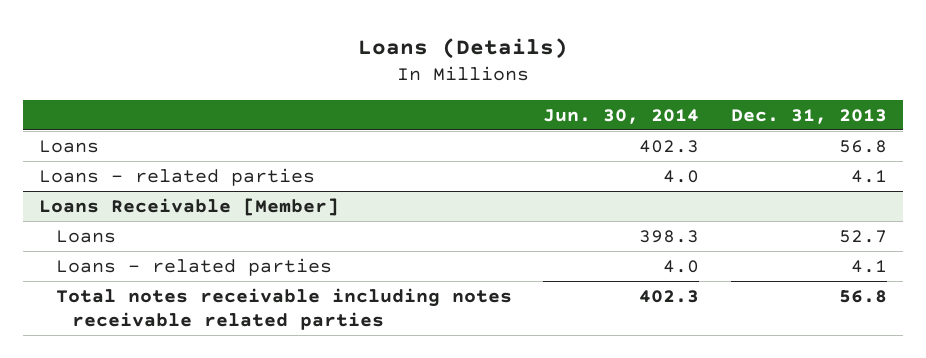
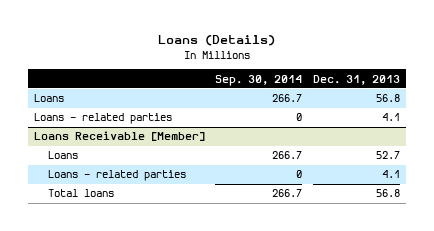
[543,108,700,124] Jun. 30, 2014 -> none
none -> [215,74,303,86] Sep. 30, 2014
[55,287,512,330] Total notes receivable including notes receivable related parties -> [47,189,114,198] Total loans

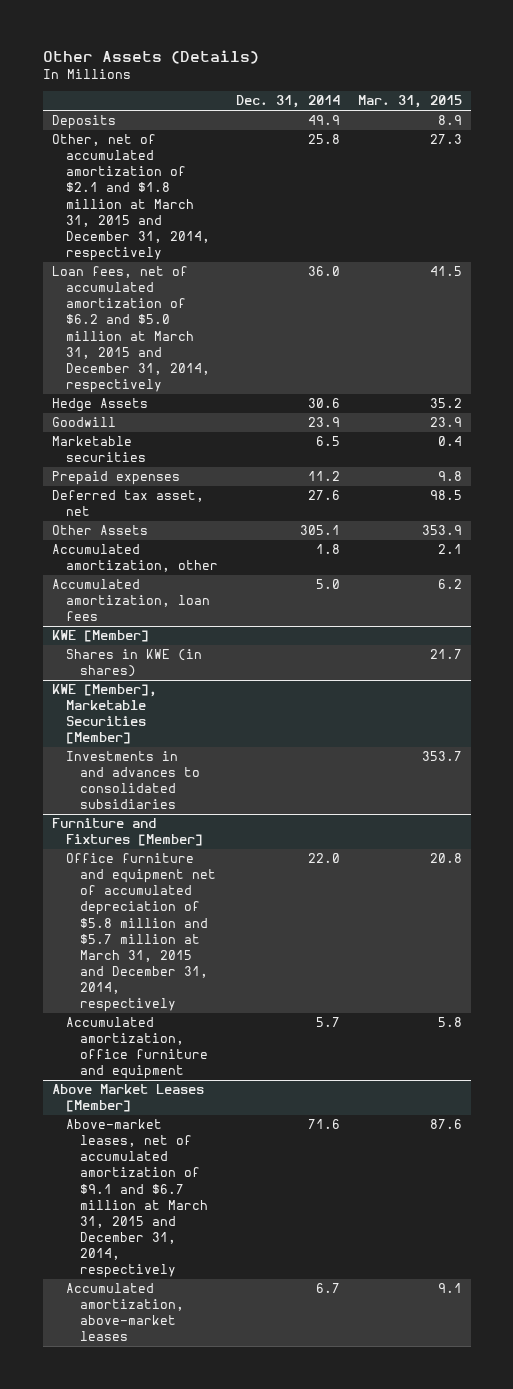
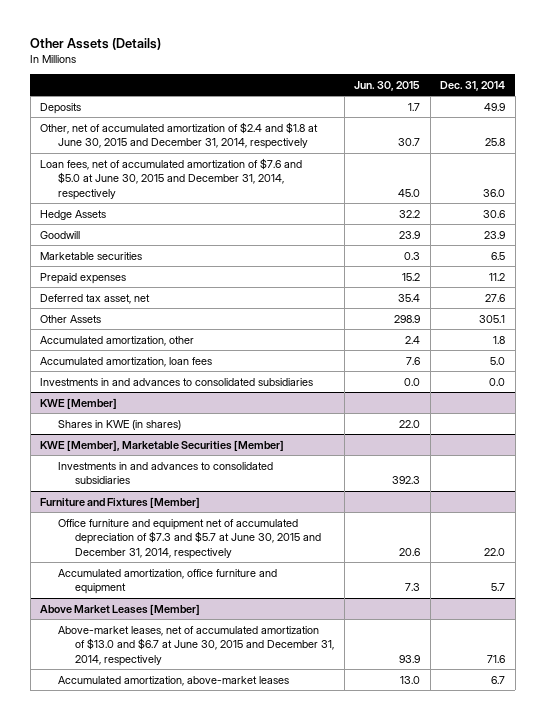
[357,95,462,109] Mar. 31, 2015 -> none
none -> [354,80,421,91] Jun. 30, 2015
[51,134,210,261] Other, net of accumulated amortization of $2.1 and $1.8 million at March 31, 2015 and December 31, 2014, respectively -> [40,121,319,150] Other, net of accumulated amortization of $2.4 and $1.8 at June 30, 2015 and December 31, 2014, respectively
[51,266,210,393] Loan fees, net of accumulated amortization of $6.2 and $5.0 million at March 31, 2015 and December 31, 2014, respectively -> [40,157,303,200] Loan fees, net of accumulated amortization of $7.6 and $5.0 at June 30, 2015 and December 31, 2014, respectively
none -> [40,377,314,386] Investments in and advances to consolidated subsidiaries
[65,853,217,1012] Office furniture and equipment net of accumulated depreciation of $5.8 million and $5.7 million at March 31, 2015 and December 31, 2014, respectively -> [57,518,322,559] Office furniture and equipment net of accumulated depreciation of $7.3 and $5.7 at June 30, 2015 and December 31, 2014, respectively
[65,1119,209,1278] Above-market leases, net of accumulated amortization of $9.1 and $6.7 million at March 31, 2015 and December 31, 2014, respectively -> [57,625,335,666] Above-market leases, net of accumulated amortization of $13.0 and $6.7 at June 30, 2015 and December 31, 2014, respectively

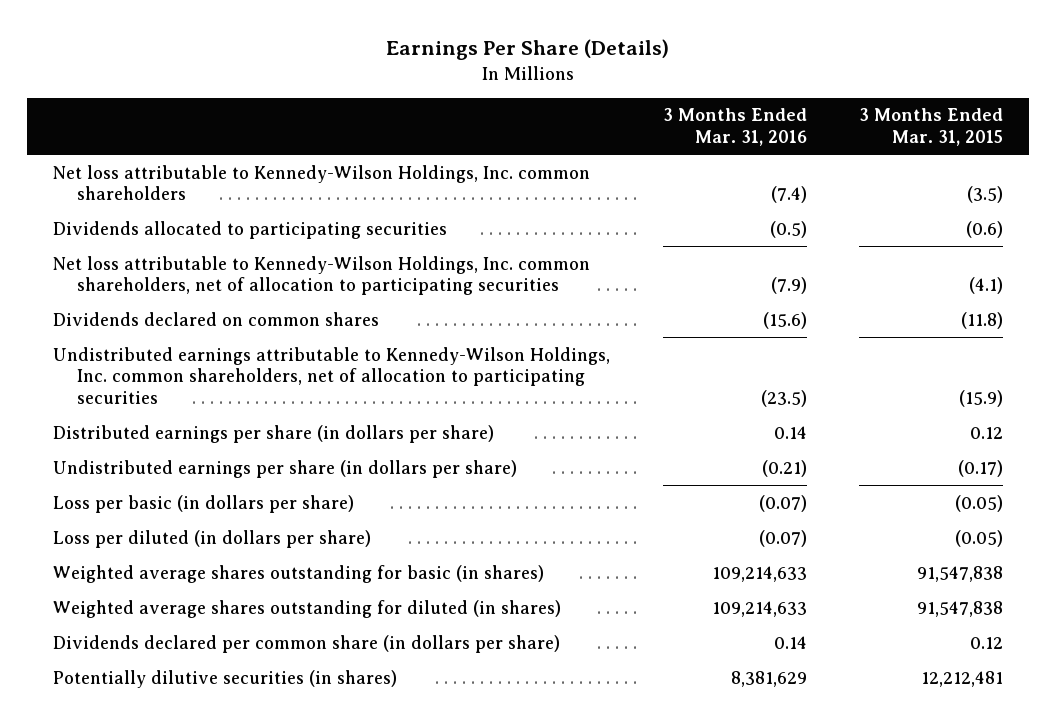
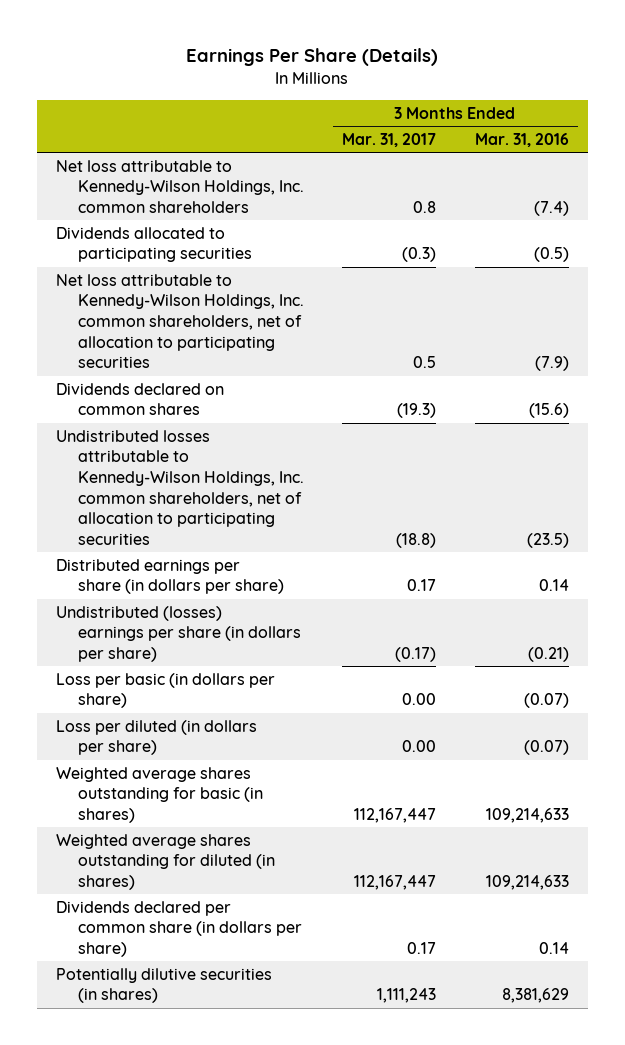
[859,108,1004,147] 3 Months Ended Mar. 31, 2015 -> none
none -> [342,132,437,147] Mar. 31, 2017
[53,346,611,405] Undistributed earnings attributable to Kennedy-Wilson Holdings, Inc. common shareholders, net of allocation to participating securities -> [55,429,304,545] Undistributed losses attributable to Kennedy-Wilson Holdings, Inc. common shareholders, net of allocation to participating securities
[53,459,518,478] Undistributed earnings per share (in dollars per share) -> [55,605,301,662] Undistributed (losses) earnings per share (in dollars per share)

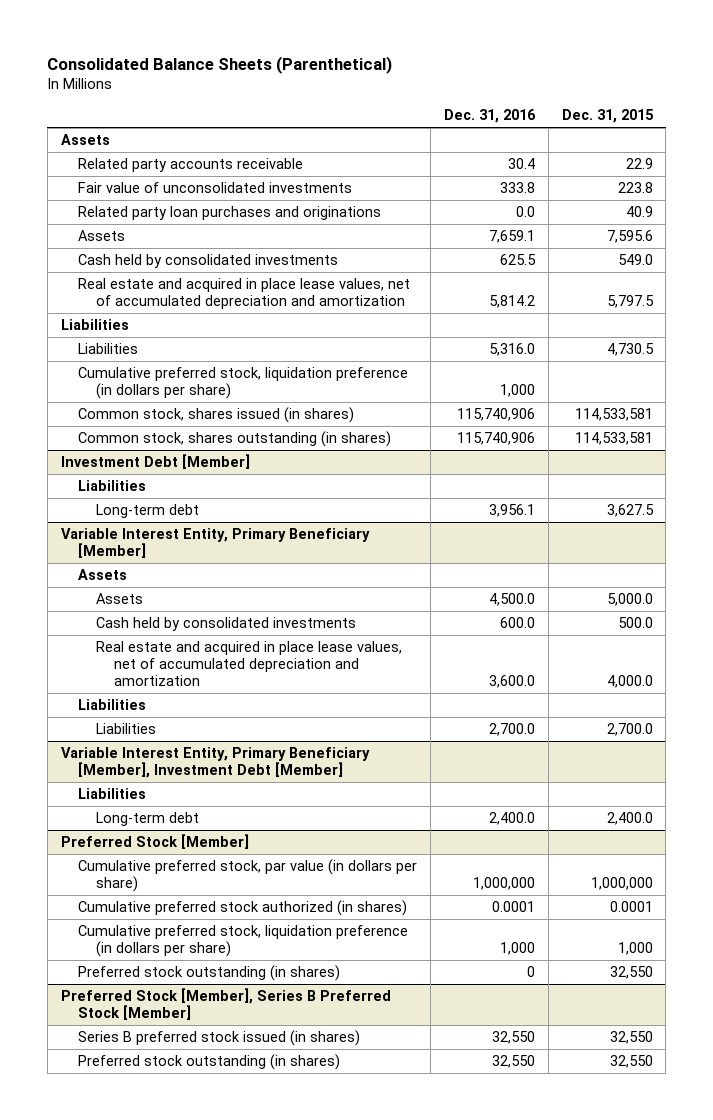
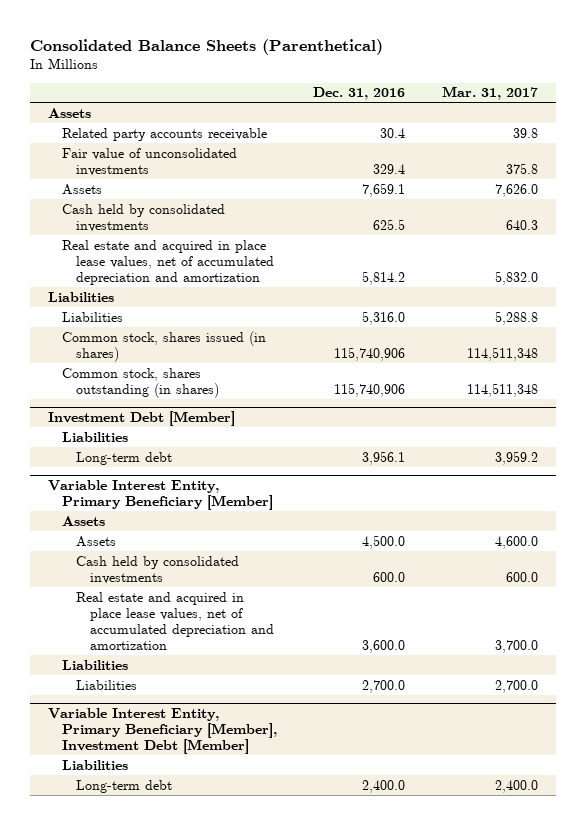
[561,109,654,124] Dec. 31, 2015 -> none
none -> [441,86,538,101] Mar. 31, 2017
[78,205,382,220] Related party loan purchases and originations -> none
[499,181,535,193] 333.8 -> [373,163,406,174] 329.4
[78,366,409,400] Cumulative preferred stock, liquidation preference (in dollars per share) -> none
[60,833,249,849] Preferred Stock [Member] -> none
[78,858,418,893] Cumulative preferred stock, par value (in dollars per share) -> none
[78,899,408,916] Cumulative preferred stock authorized (in shares) -> none
[78,924,409,958] Cumulative preferred stock, liquidation preference (in dollars per share) -> none
[78,964,341,981] Preferred stock outstanding (in shares) -> none
[60,987,391,1021] Preferred Stock [Member], Series B Preferred Stock [Member] -> none
[78,1029,361,1046] Series B preferred stock issued (in shares) -> none
[78,1053,341,1070] Preferred stock outstanding (in shares) -> none

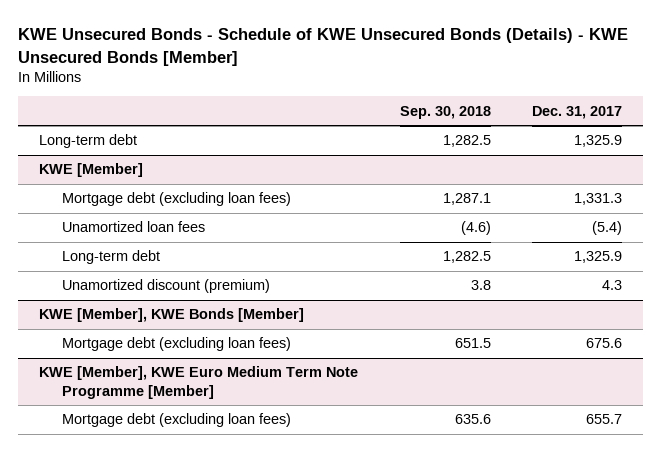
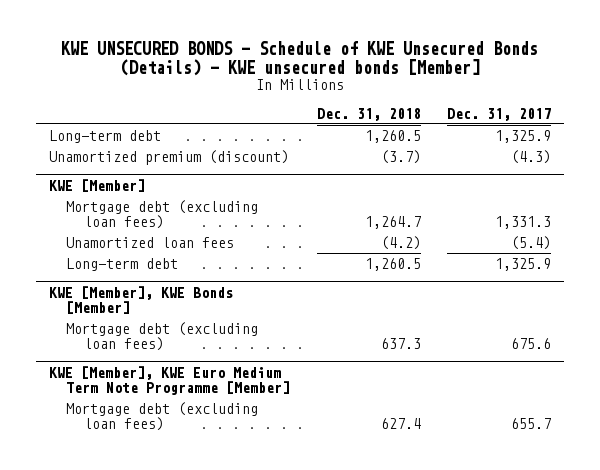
[18,28,629,66] KWE Unsecured Bonds - Schedule of KWE Unsecured Bonds (Details) - KWE Unsecured Bonds [Member] -> [60,40,538,76] KWE UNSECURED BONDS - Schedule of KWE Unsecured Bonds (Details) - KWE unsecured bonds [Member]
[399,105,491,119] Sep. 30, 2018 -> none
none -> [316,107,421,121] Dec. 31, 2018
none -> [49,150,290,166] Unamortized premium (discount)
[61,279,270,294] Unamortized discount (premium) -> none

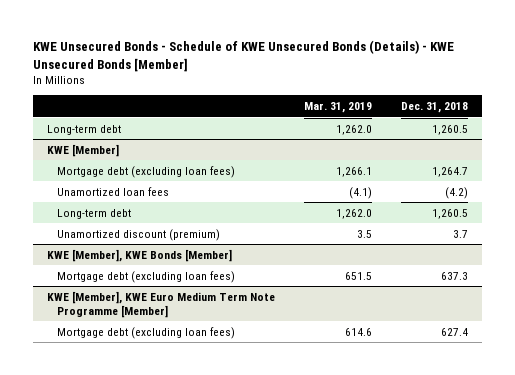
[60,40,538,76] KWE UNSECURED BONDS - Schedule of KWE Unsecured Bonds (Details) - KWE unsecured bonds [Member] -> [32,39,454,72] KWE Unsecured Bonds - Schedule of KWE Unsecured Bonds (Details) - KWE Unsecured Bonds [Member]
[446,107,551,121] Dec. 31, 2017 -> none
none -> [303,102,372,114] Mar. 31, 2019
[49,150,290,166] Unamortized premium (discount) -> none
none -> [56,228,220,241] Unamortized discount (premium)

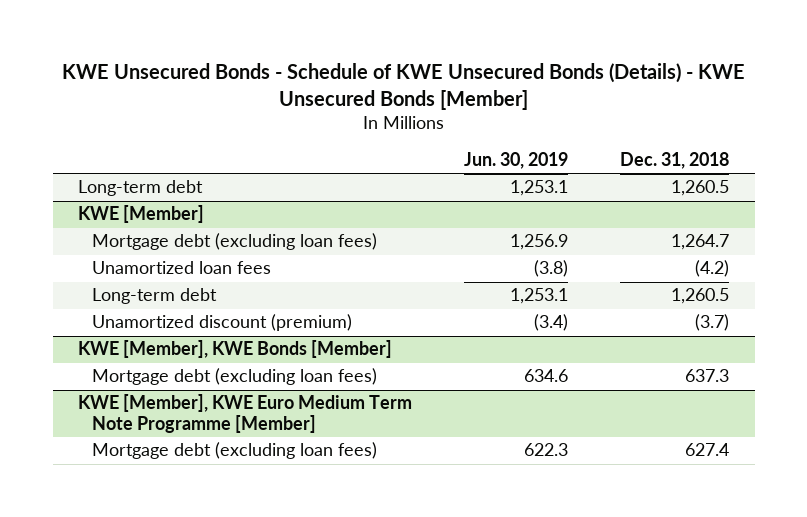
[303,102,372,114] Mar. 31, 2019 -> none
none -> [464,152,569,170] Jun. 30, 2019
[452,229,468,238] 3.7 -> [694,314,729,332] (3.7)

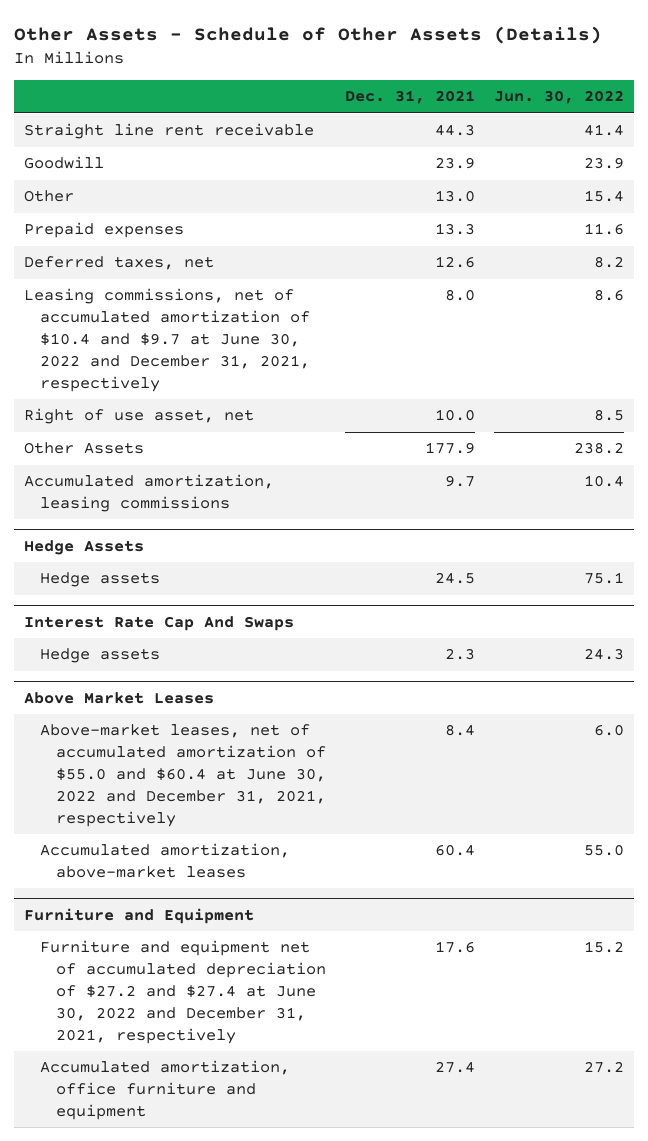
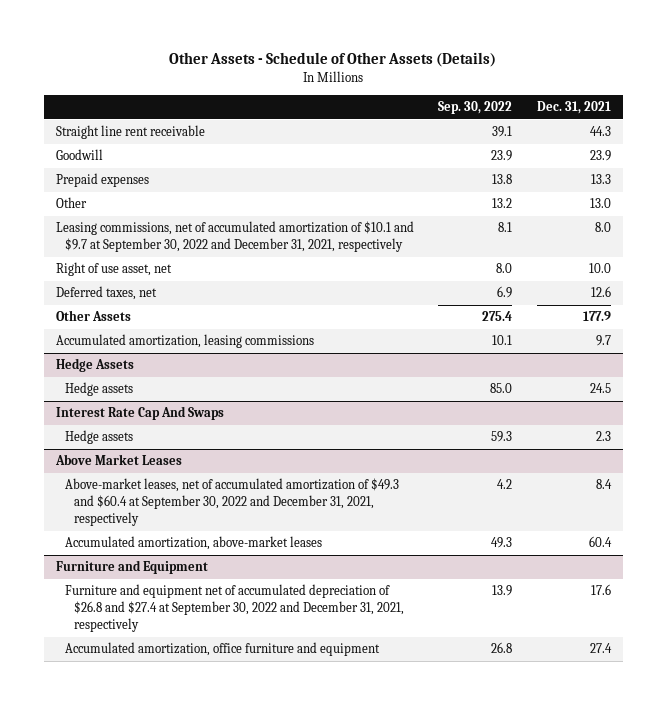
[494,90,625,105] Jun. 30, 2022 -> none
none -> [438,101,513,115] Sep. 30, 2022
[23,190,74,203] Other -> [55,197,87,209] Other
[23,288,310,392] Leasing commissions, net of accumulated amortization of $10.4 and $9.7 at June 30, 2022 and December 31, 2021, respectively -> [55,221,414,253] Leasing commissions, net of accumulated amortization of $10.1 and $9.7 at September 30, 2022 and December 31, 2021, respectively
[23,256,214,271] Deferred taxes, net -> [55,286,157,301] Deferred taxes, net
[39,724,326,827] Above-market leases, net of accumulated amortization of $55.0 and $60.4 at June 30, 2022 and December 31, 2021, respectively -> [65,478,400,527] Above-market leases, net of accumulated amortization of $49.3 and $60.4 at September 30, 2022 and December 31, 2021, respectively
[39,940,326,1044] Furniture and equipment net of accumulated depreciation of $27.2 and $27.4 at June 30, 2022 and December 31, 2021, respectively -> [65,584,405,633] Furniture and equipment net of accumulated depreciation of $26.8 and $27.4 at September 30, 2022 and December 31, 2021, respectively

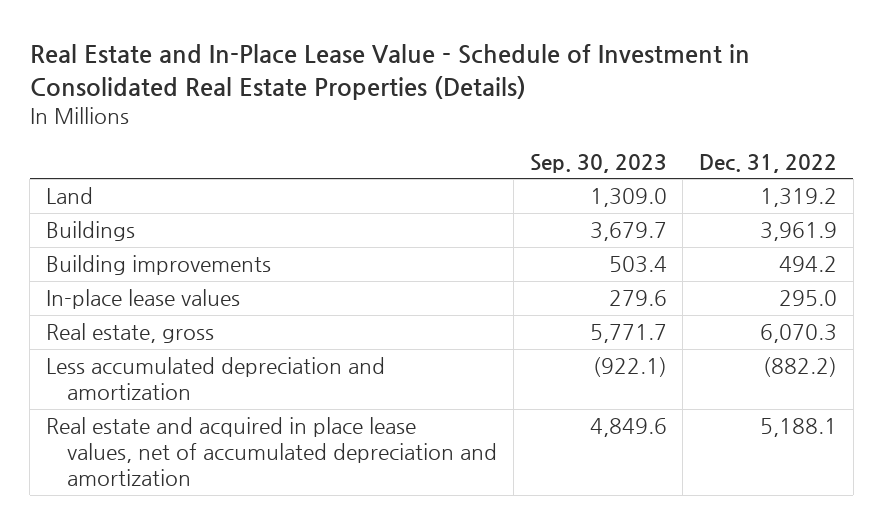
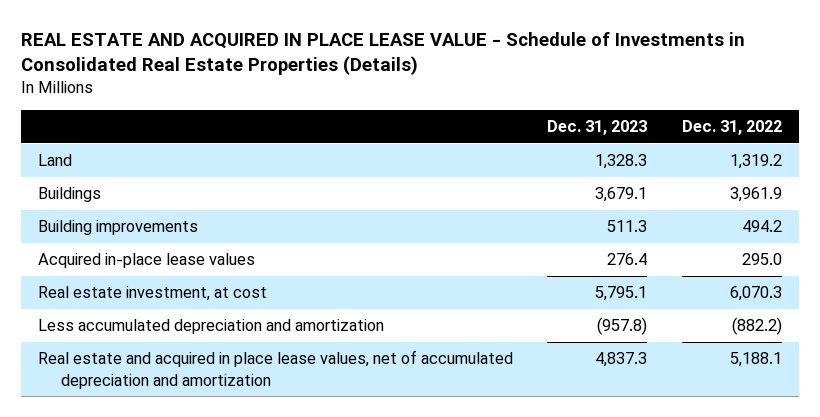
[29,44,750,101] Real Estate and In-Place Lease Value - Schedule of Investment in Consolidated Real Estate Properties (Details) -> [20,31,745,76] REAL ESTATE AND ACQUIRED IN PLACE LEASE VALUE - Schedule of Investments in Consolidated Real Estate Properties (Details)
[529,153,667,173] Sep. 30, 2023 -> none
none -> [547,120,648,136] Dec. 31, 2023
[45,289,240,310] In-place lease values -> [37,253,255,269] Acquired in-place lease values
[45,323,214,344] Real estate, gross -> [37,286,267,302] Real estate investment, at cost

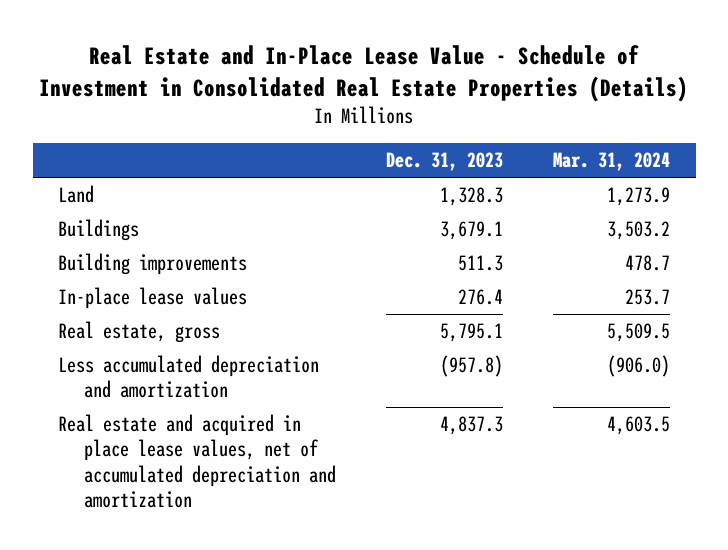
[20,31,745,76] REAL ESTATE AND ACQUIRED IN PLACE LEASE VALUE - Schedule of Investments in Consolidated Real Estate Properties (Details) -> [39,45,689,102] Real Estate and In-Place Lease Value - Schedule of Investment in Consolidated Real Estate Properties (Details)
[681,120,782,136] Dec. 31, 2022 -> none
none -> [553,152,671,172] Mar. 31, 2024
[37,253,255,269] Acquired in-place lease values -> [57,287,247,310] In-place lease values
[37,286,267,302] Real estate investment, at cost -> [57,321,220,344] Real estate, gross

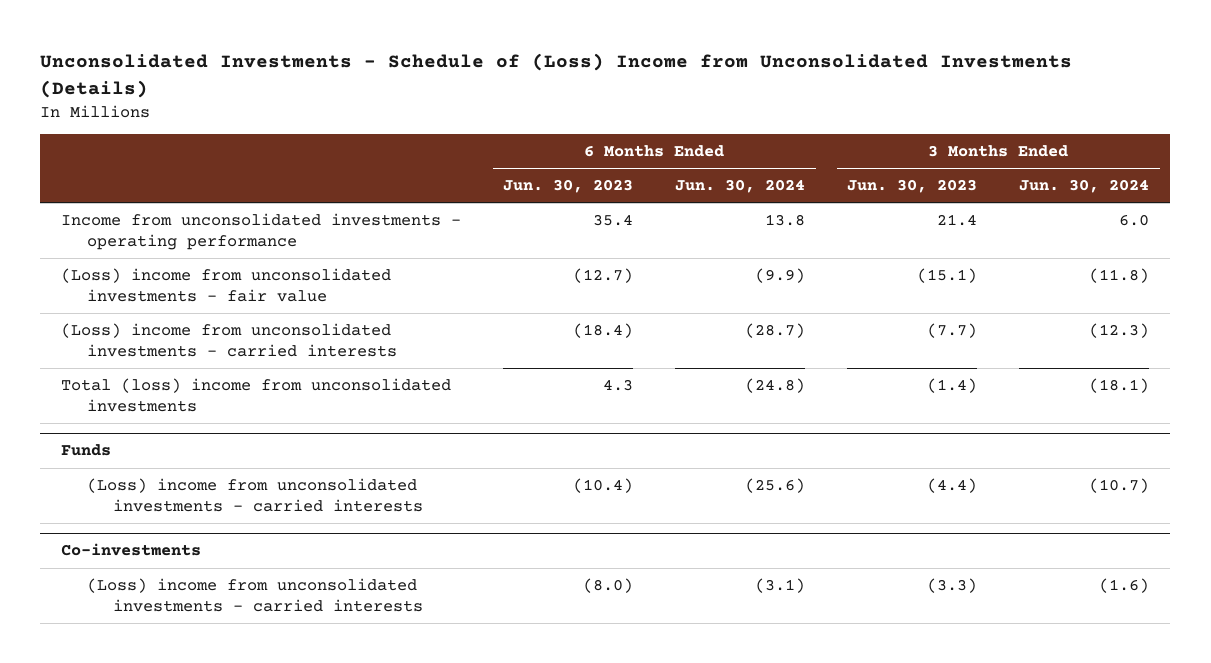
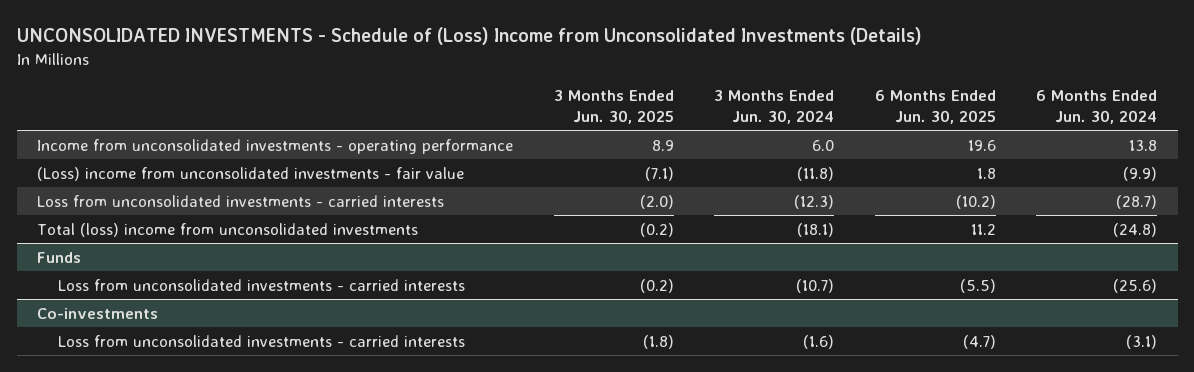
[40,53,1073,98] Unconsolidated Investments - Schedule of (Loss) Income from Unconsolidated Investments (Details) -> [16,27,922,46] UNCONSOLIDATED INVESTMENTS - Schedule of (Loss) Income from Unconsolidated Investments (Details)
[503,179,634,194] Jun. 30, 2023 -> none
[847,179,978,194] Jun. 30, 2023 -> none
none -> [553,89,674,124] 3 Months Ended Jun. 30, 2025
none -> [874,89,996,124] 6 Months Ended Jun. 30, 2025
[61,323,398,357] (Loss) income from unconsolidated investments - carried interests -> [36,194,444,207] Loss from unconsolidated investments - carried interests
[87,478,424,512] (Loss) income from unconsolidated investments - carried interests -> [58,278,466,291] Loss from unconsolidated investments - carried interests
[87,578,424,612] (Loss) income from unconsolidated investments - carried interests -> [58,334,466,347] Loss from unconsolidated investments - carried interests

